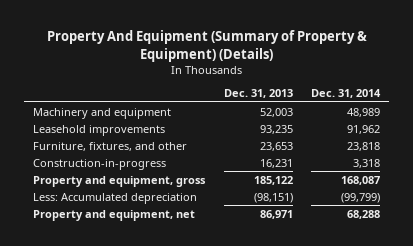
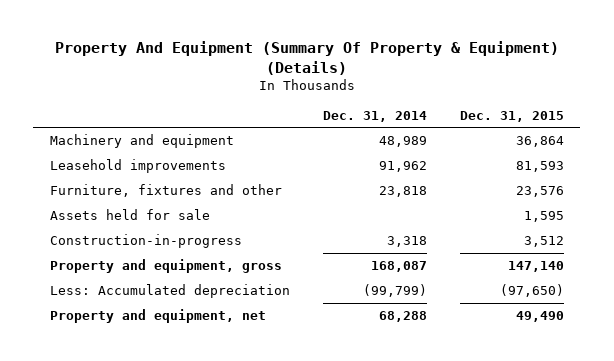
[46,30,367,62] Property And Equipment (Summary of Property & Equipment) (Details) -> [54,41,559,75] Property And Equipment (Summary Of Property & Equipment) (Details)
[223,89,293,99] Dec. 31, 2013 -> none
none -> [459,110,564,122] Dec. 31, 2015
[33,141,188,151] Furniture, fixtures, and other -> [49,183,282,197] Furniture, fixtures and other
none -> [49,208,210,220] Assets held for sale

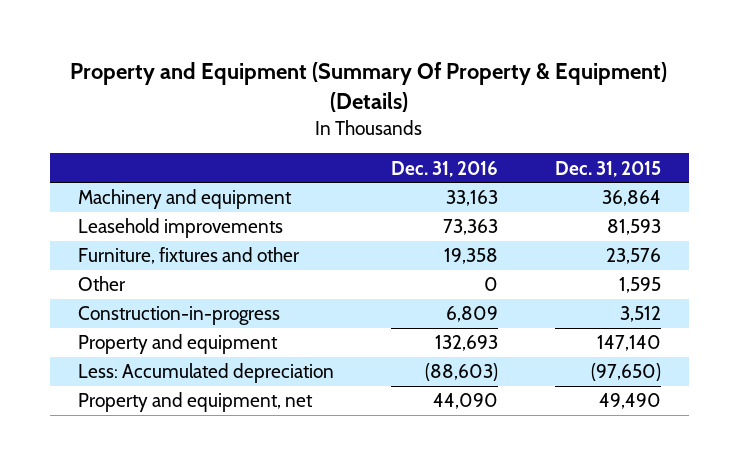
[54,41,559,75] Property And Equipment (Summary Of Property & Equipment) (Details) -> [70,62,668,112] Property and Equipment (Summary Of Property & Equipment) (Details)
[322,110,427,122] Dec. 31, 2014 -> none
none -> [390,160,498,177] Dec. 31, 2016
[49,208,210,220] Assets held for sale -> [78,276,127,292] Other
[49,258,282,273] Property and equipment, gross -> [78,334,279,355] Property and equipment

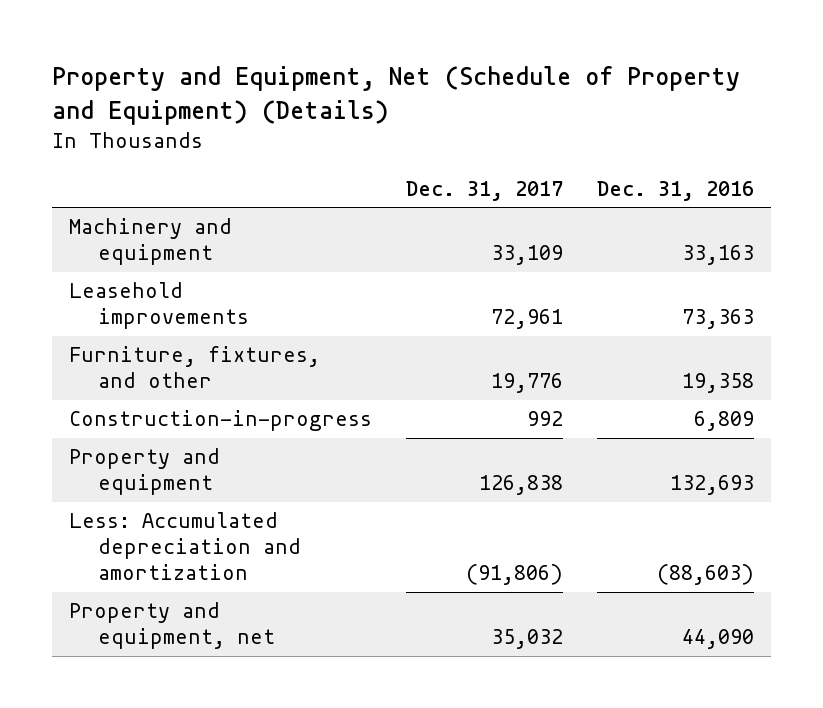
[70,62,668,112] Property and Equipment (Summary Of Property & Equipment) (Details) -> [51,66,740,125] Property and Equipment, Net (Schedule of Property and Equipment) (Details)
[554,160,661,177] Dec. 31, 2015 -> none
none -> [406,180,564,201] Dec. 31, 2017
[78,276,127,292] Other -> none
[78,247,301,265] Furniture, fixtures and other -> [68,346,320,389] Furniture, fixtures, and other
[78,363,335,384] Less: Accumulated depreciation -> [68,512,301,581] Less: Accumulated depreciation and amortization

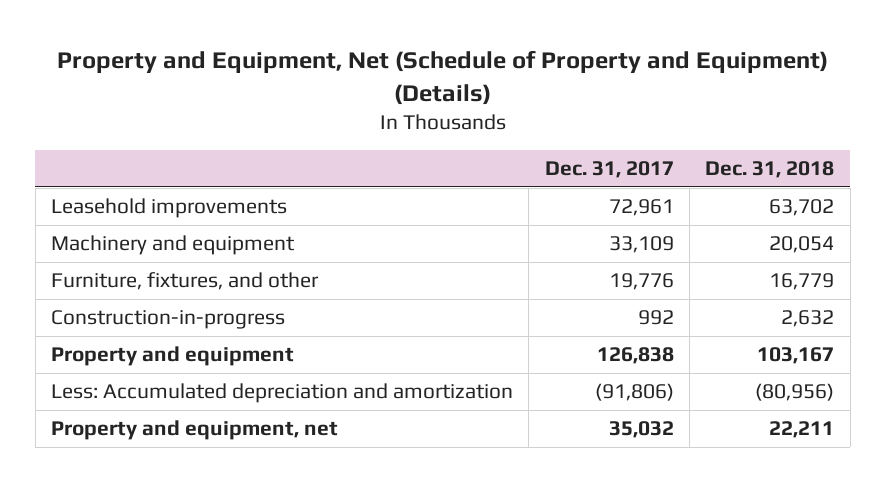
[597,180,755,201] Dec. 31, 2016 -> none
none -> [705,161,835,179] Dec. 31, 2018
[68,218,232,266] Machinery and equipment -> [51,235,296,256] Machinery and equipment

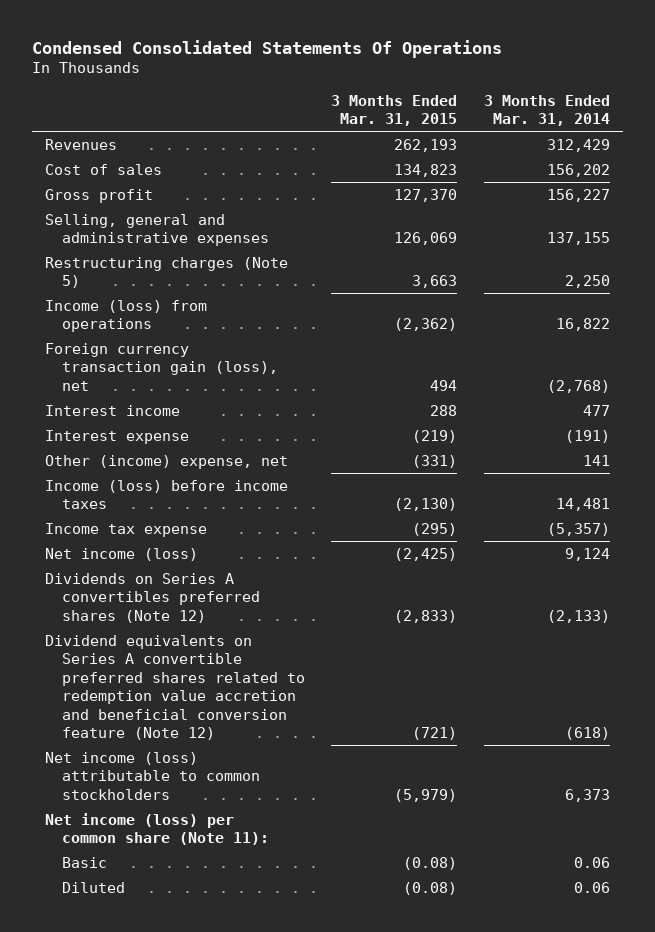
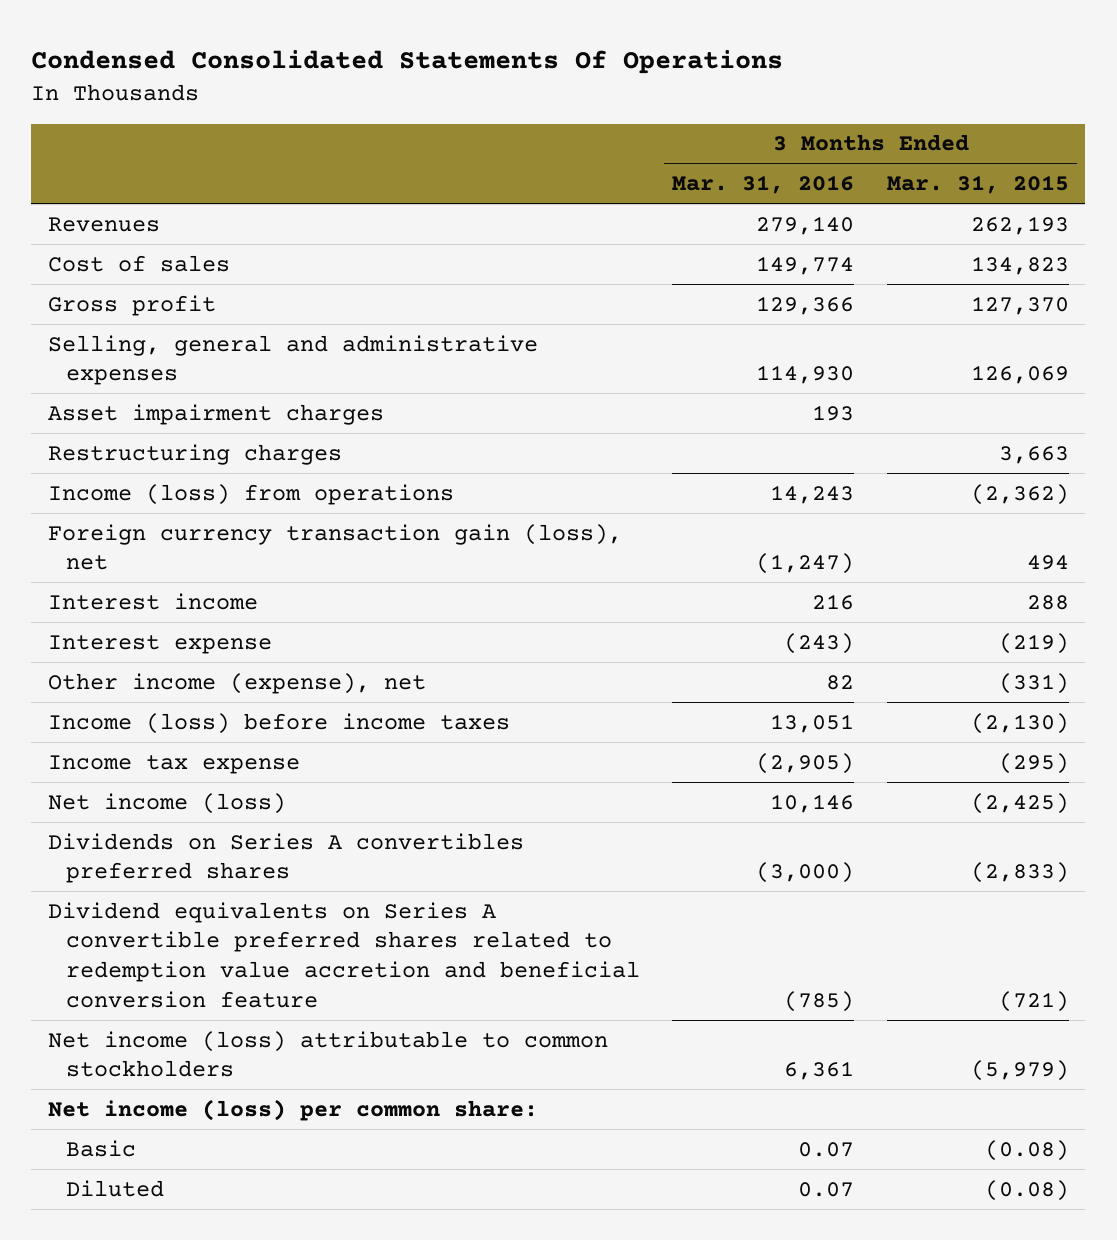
[484,94,611,127] 3 Months Ended Mar. 31, 2014 -> none
none -> [672,175,855,195] Mar. 31, 2016
none -> [47,403,384,425] Asset impairment charges
[45,256,289,289] Restructuring charges (Note 5) -> [47,443,342,465] Restructuring charges
[45,454,289,469] Other (income) expense, net -> [47,672,426,694] Other income (expense), net
[45,572,260,623] Dividends on Series A convertibles preferred shares (Note 12) -> [47,832,524,884] Dividends on Series A convertibles preferred shares
[45,634,305,741] Dividend equivalents on Series A convertible preferred shares related to redemption value accretion and beneficial conversion feature (Note 12) -> [47,901,640,1008] Dividend equivalents on Series A convertible preferred shares related to redemption value accretion and beneficial conversion feature
[45,812,269,846] Net income (loss) per common share (Note 11): -> [47,1098,538,1121] Net income (loss) per common share:

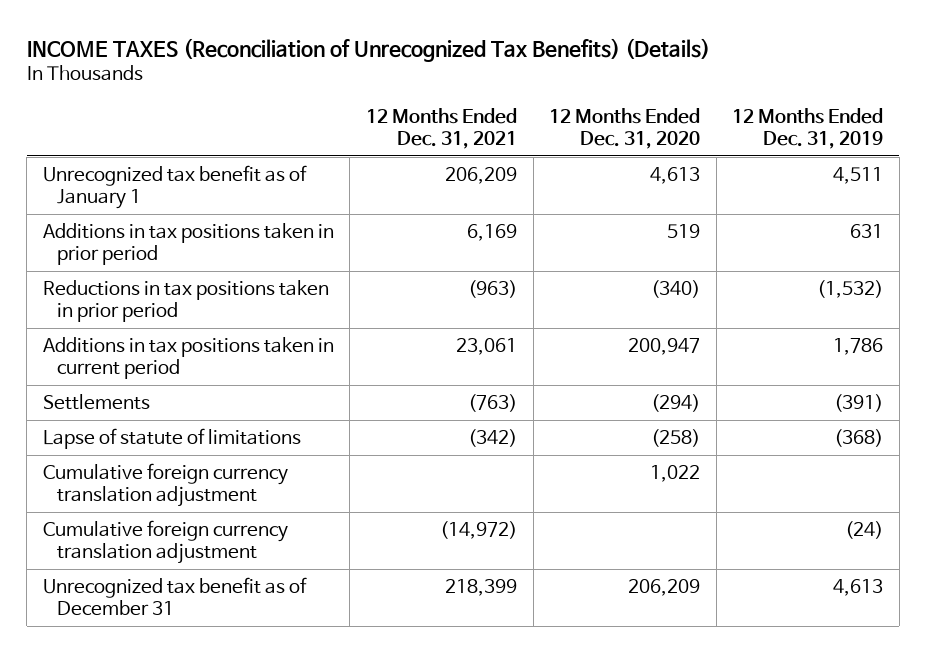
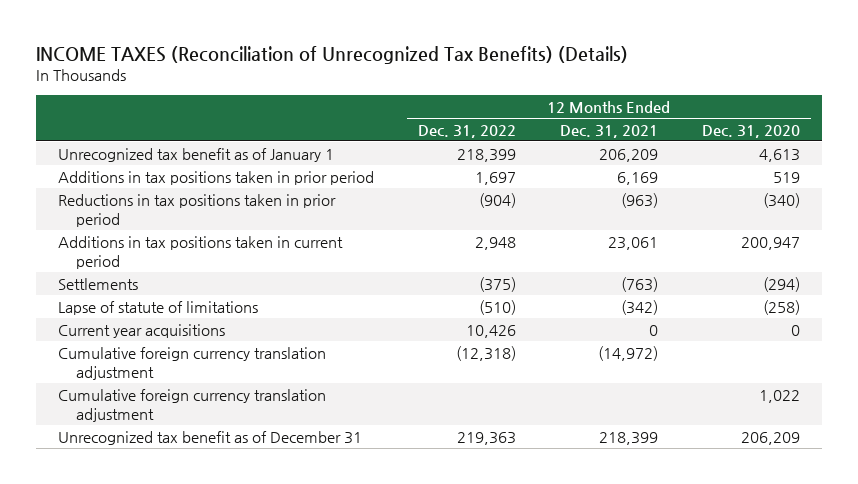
[732,107,884,149] 12 Months Ended Dec. 31, 2019 -> none
none -> [418,124,517,138] Dec. 31, 2022
none -> [58,323,226,338] Current year acquisitions
[42,462,288,508] Cumulative foreign currency translation adjustment -> [58,388,327,422] Cumulative foreign currency translation adjustment

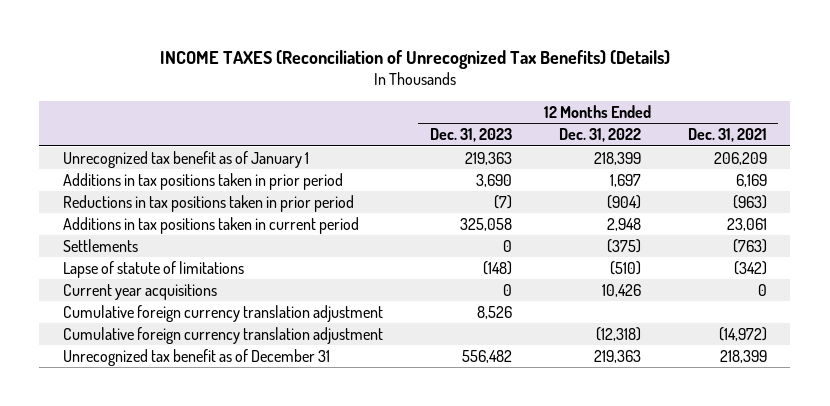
[702,124,801,138] Dec. 31, 2020 -> none
none -> [429,128,512,143] Dec. 31, 2023
[58,346,327,380] Cumulative foreign currency translation adjustment -> [62,327,383,345] Cumulative foreign currency translation adjustment

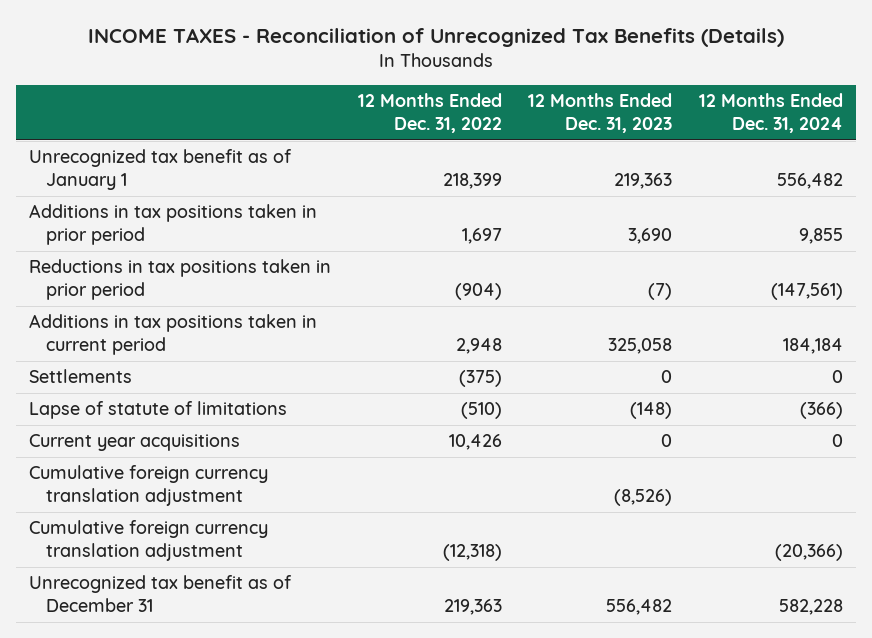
[159,49,670,69] INCOME TAXES (Reconciliation of Unrecognized Tax Benefits) (Details) -> [88,28,785,48] INCOME TAXES - Reconciliation of Unrecognized Tax Benefits (Details)
[687,128,767,143] Dec. 31, 2021 -> none
none -> [699,93,844,134] 12 Months Ended Dec. 31, 2024
[476,306,512,320] 8,526 -> [614,488,673,506] (8,526)

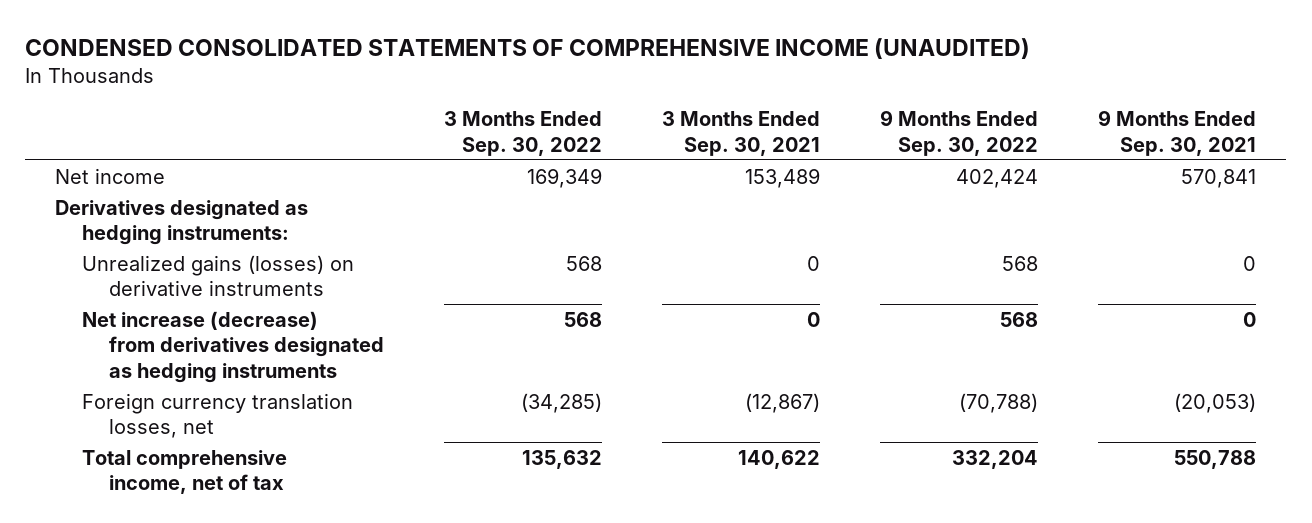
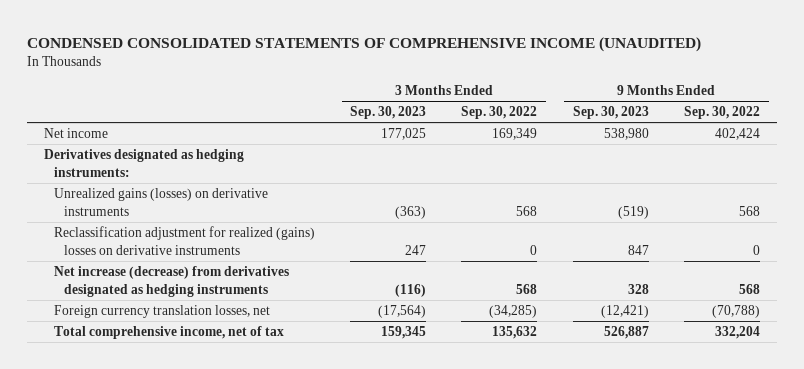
[662,111,821,156] 3 Months Ended Sep. 30, 2021 -> none
[1098,110,1257,156] 9 Months Ended Sep. 30, 2021 -> none
none -> [350,106,427,120] Sep. 30, 2023
none -> [572,106,649,120] Sep. 30, 2023
none -> [54,225,316,255] Reclassification adjustment for realized (gains) losses on derivative instruments

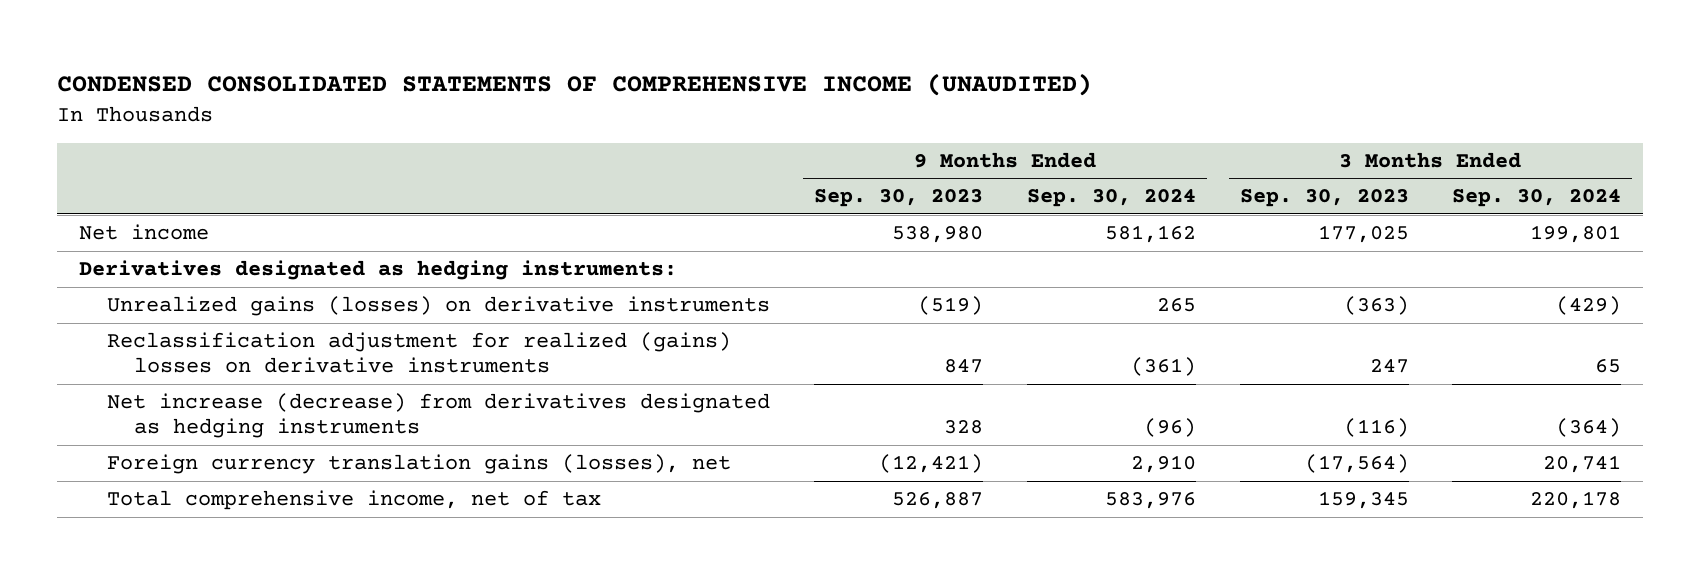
[461,106,538,120] Sep. 30, 2022 -> none
[683,106,760,120] Sep. 30, 2022 -> none
none -> [1026,189,1196,208] Sep. 30, 2024
none -> [1452,189,1622,208] Sep. 30, 2024
[54,304,271,318] Foreign currency translation losses, net -> [106,454,731,475] Foreign currency translation gains (losses), net

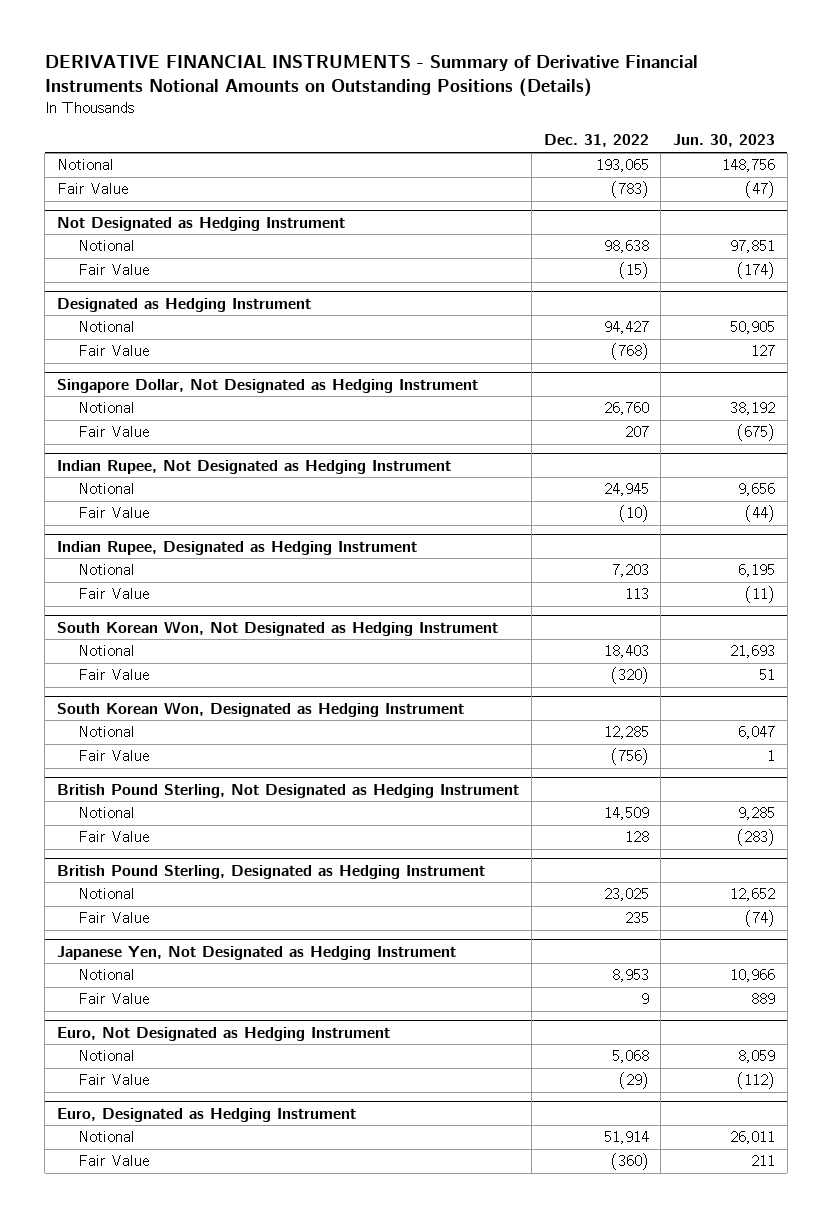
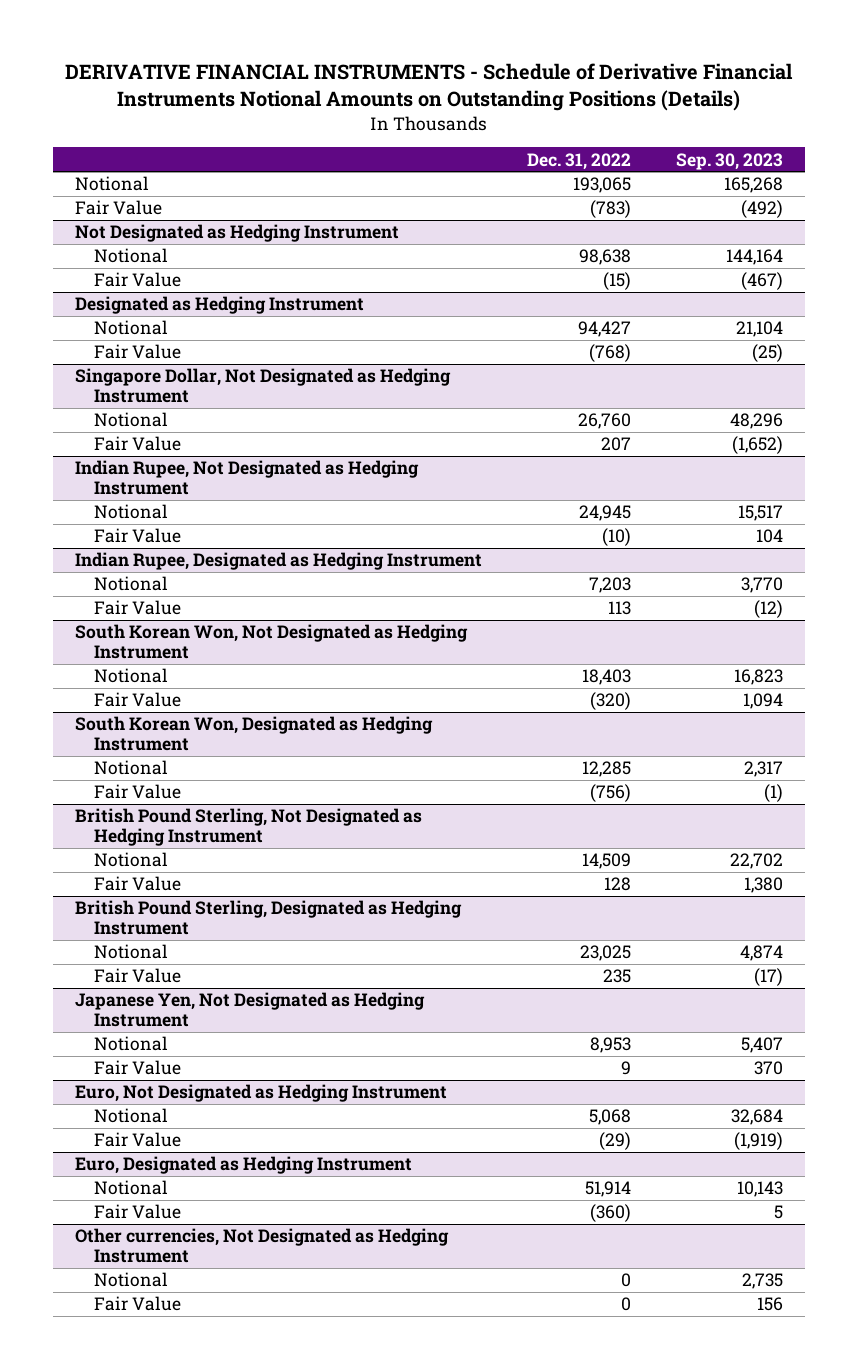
[44,55,698,98] DERIVATIVE FINANCIAL INSTRUMENTS - Summary of Derivative Financial Instruments Notional Amounts on Outstanding Positions (Details) -> [64,63,793,112] DERIVATIVE FINANCIAL INSTRUMENTS - Schedule of Derivative Financial Instruments Notional Amounts on Outstanding Positions (Details)
[673,134,776,148] Jun. 30, 2023 -> none
none -> [675,152,783,170] Sep. 30, 2023
none -> [74,1228,449,1264] Other currencies, Not Designated as Hedging Instrument
none -> [93,1272,168,1288] Notional
none -> [93,1296,181,1312] Fair Value

